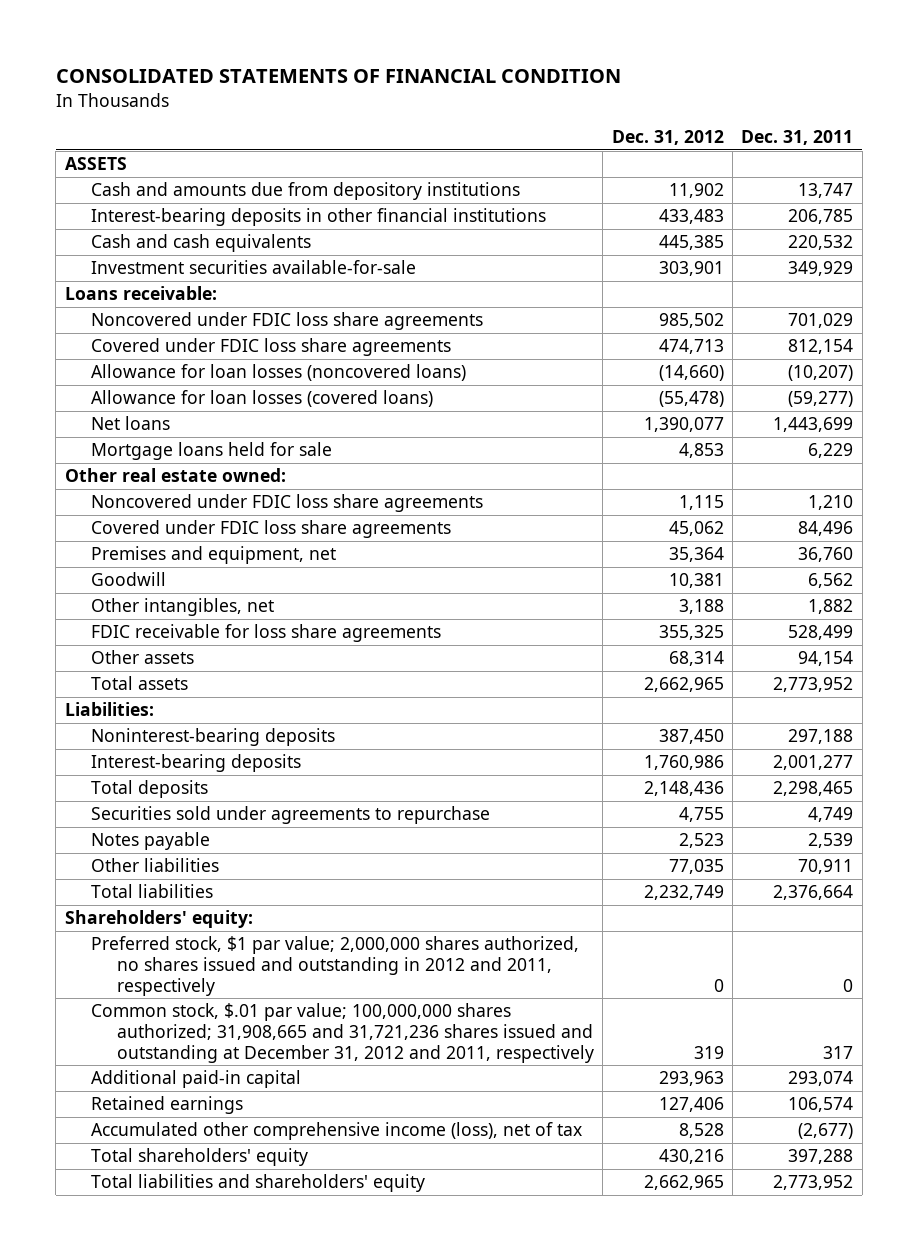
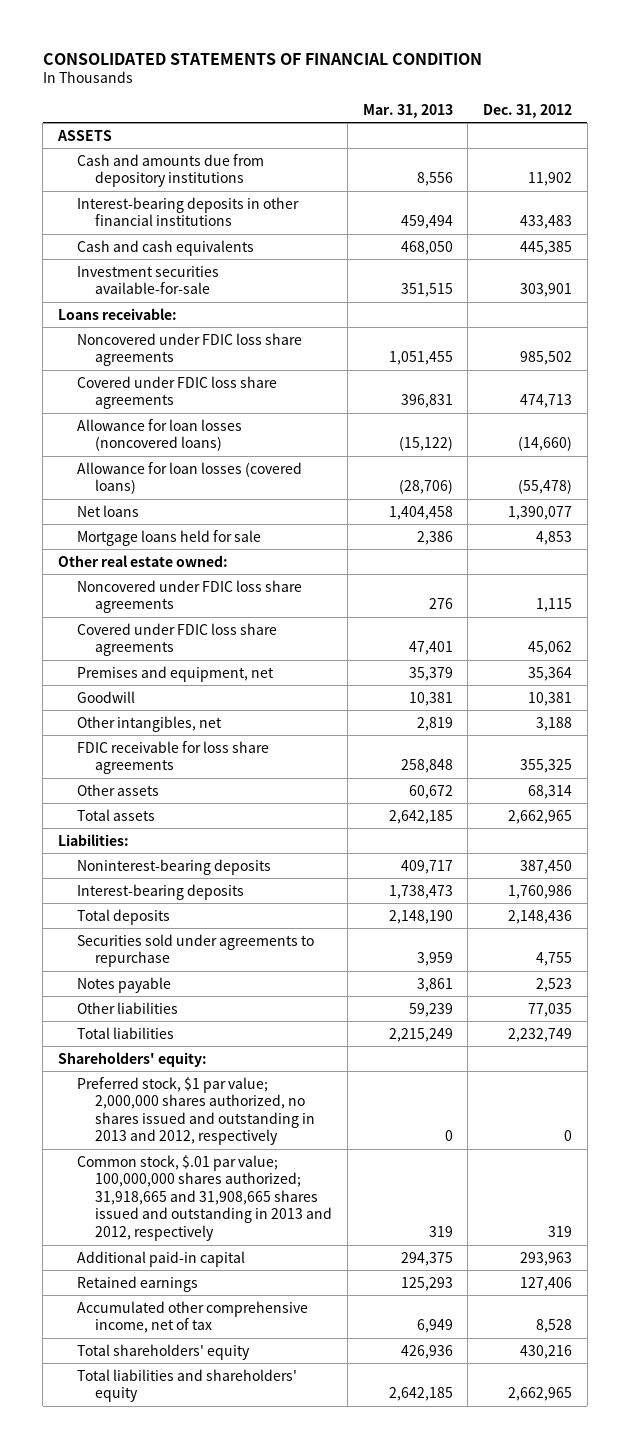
[741,130,854,146] Dec. 31, 2011 -> none
none -> [362,103,453,118] Mar. 31, 2013
[90,936,579,996] Preferred stock, $1 par value; 2,000,000 shares authorized, no shares issued and outstanding in 2012 and 2011, respectively -> [76,1076,316,1146] Preferred stock, $1 par value; 2,000,000 shares authorized, no shares issued and outstanding in 2013 and 2012, respectively
[90,1003,594,1063] Common stock, $.01 par value; 100,000,000 shares authorized; 31,908,665 and 31,721,236 shares issued and outstanding at December 31, 2012 and 2011, respectively -> [76,1154,333,1241] Common stock, $.01 par value; 100,000,000 shares authorized; 31,918,665 and 31,908,665 shares issued and outstanding in 2013 and 2012, respectively
[90,1122,582,1141] Accumulated other comprehensive income (loss), net of tax -> [76,1300,308,1334] Accumulated other comprehensive income, net of tax

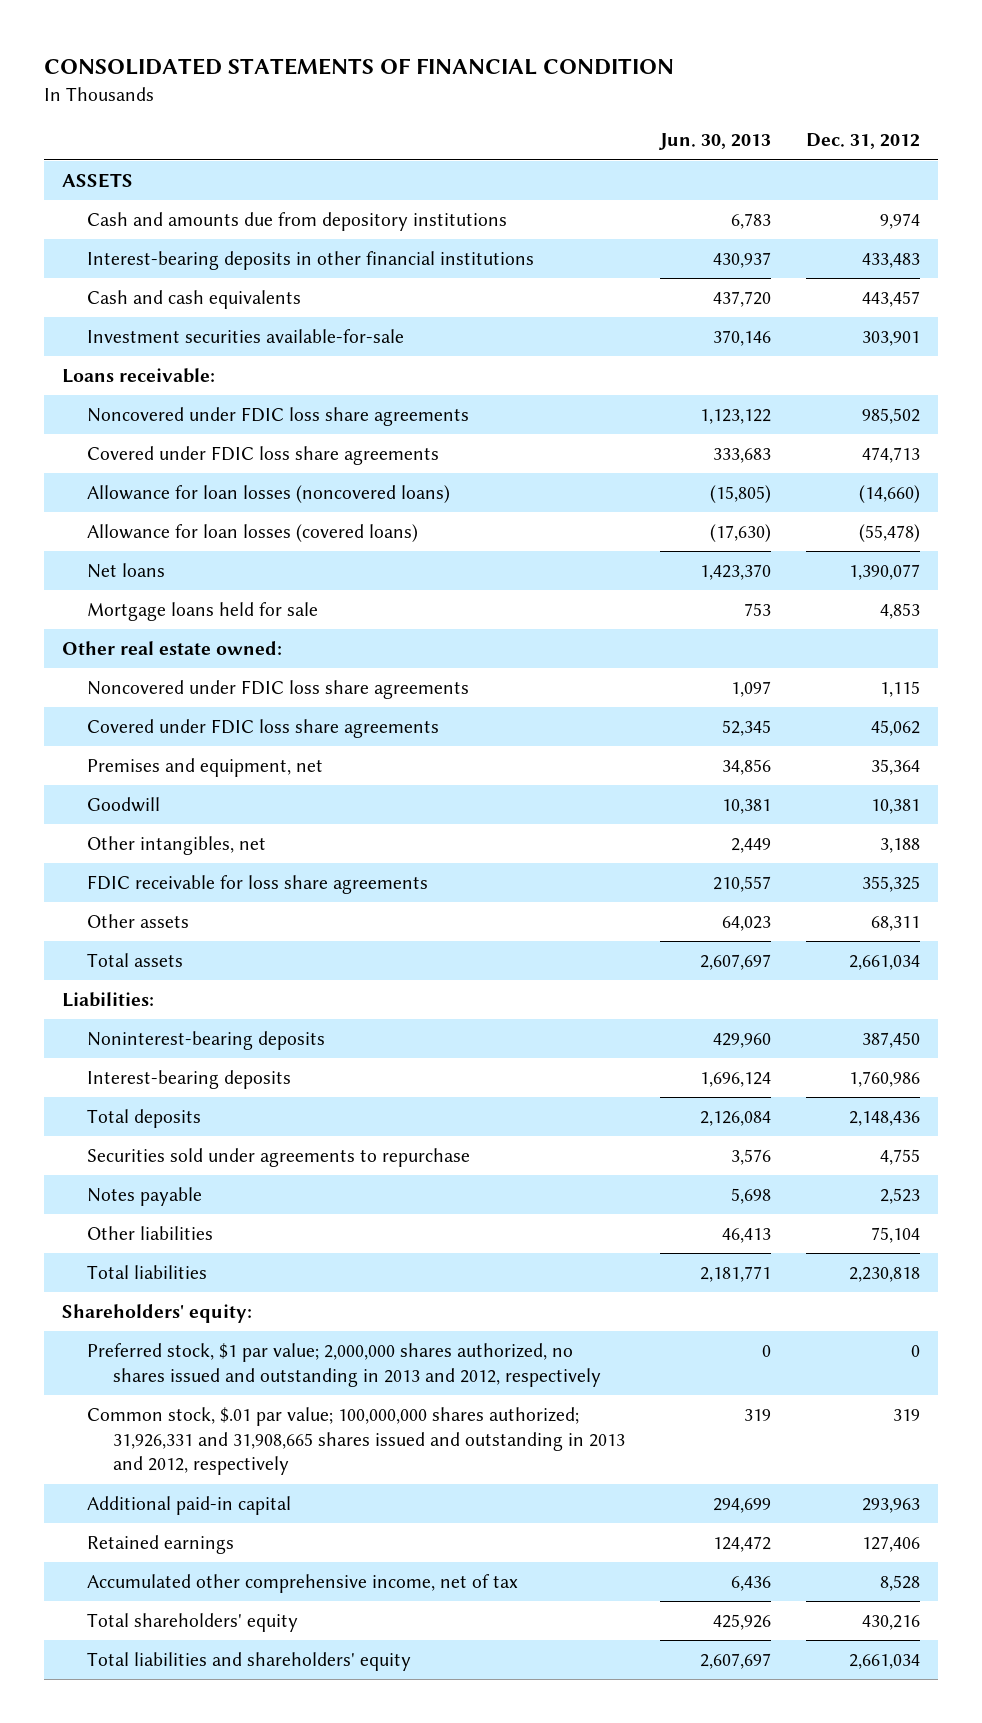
[362,103,453,118] Mar. 31, 2013 -> none
none -> [658,133,771,151] Jun. 30, 2013
[528,172,573,187] 11,902 -> [880,212,921,229] 9,974
[520,240,573,255] 445,385 -> [862,290,921,307] 443,457
[528,784,573,799] 68,314 -> [871,915,921,931] 68,311
[508,809,573,824] 2,662,965 -> [849,954,921,970] 2,661,034
[528,1002,573,1017] 77,035 -> [871,1226,921,1243] 75,104
[508,1027,573,1042] 2,232,749 -> [849,1266,921,1282] 2,230,818
[76,1154,333,1241] Common stock, $.01 par value; 100,000,000 shares authorized; 31,918,665 and 31,908,665 shares issued and outstanding in 2013 and 2012, respectively -> [87,1406,625,1476] Common stock, $.01 par value; 100,000,000 shares authorized; 31,926,331 and 31,908,665 shares issued and outstanding in 2013 and 2012, respectively
[508,1387,573,1402] 2,662,965 -> [849,1653,921,1669] 2,661,034

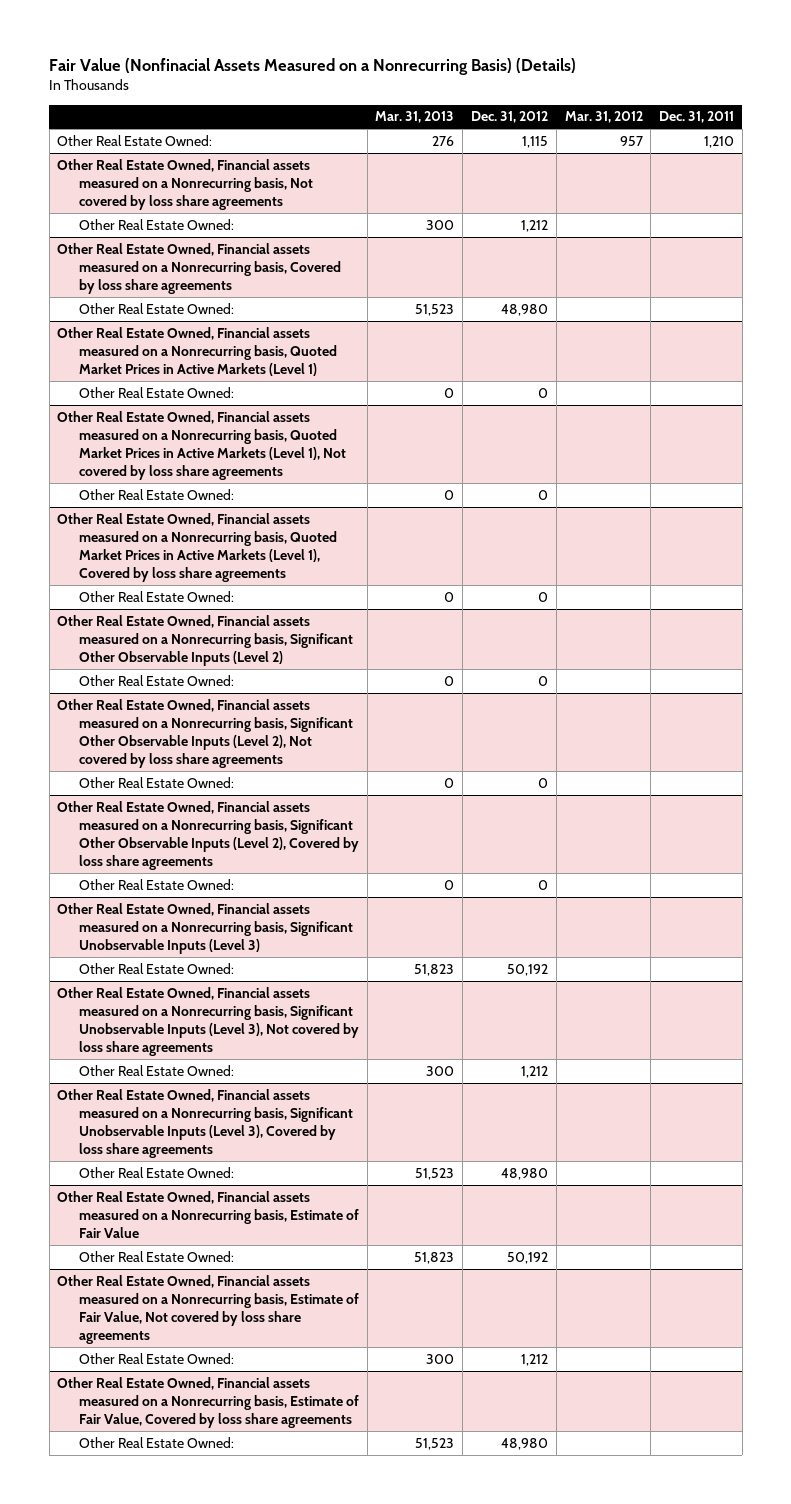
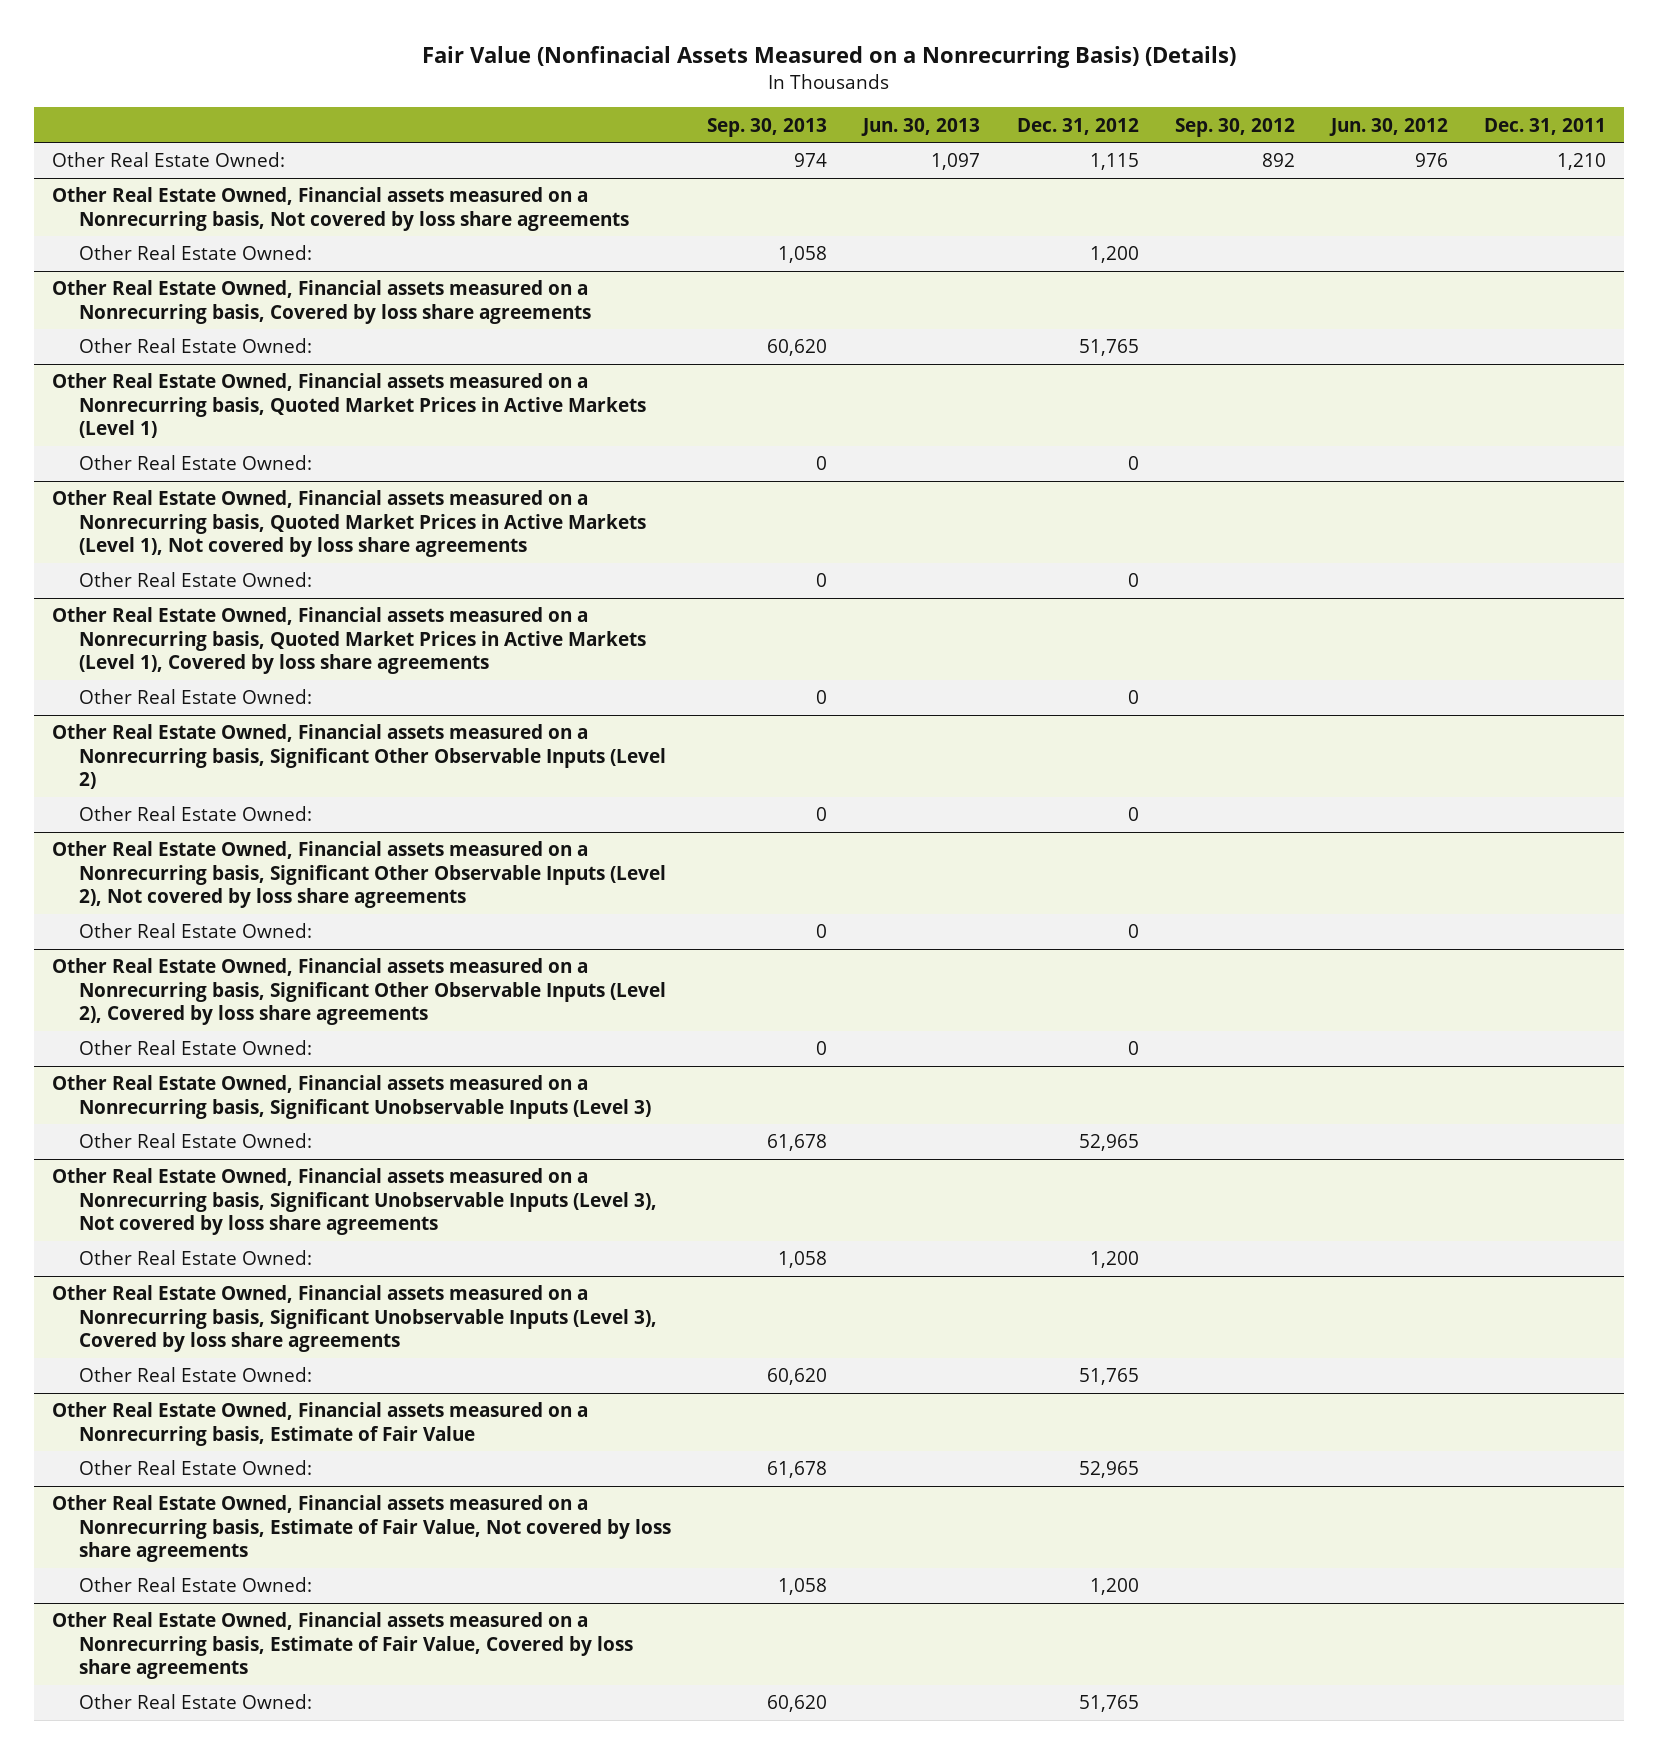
[375,111,455,124] Mar. 31, 2013 -> none
[564,111,643,124] Mar. 31, 2012 -> none
none -> [707,117,828,137] Sep. 30, 2013
none -> [861,117,981,136] Jun. 30, 2013
none -> [1174,117,1295,137] Sep. 30, 2012
none -> [1328,117,1448,136] Jun. 30, 2012
[521,219,549,232] 1,212 -> [1089,246,1139,264] 1,200
[501,303,549,316] 48,980 -> [1078,339,1139,357] 51,765
[507,963,549,976] 50,192 -> [1078,1134,1139,1152] 52,965
[521,1065,549,1078] 1,212 -> [1089,1251,1139,1269] 1,200
[501,1167,549,1180] 48,980 -> [1078,1368,1139,1386] 51,765
[507,1251,549,1264] 50,192 -> [1078,1461,1139,1479] 52,965
[521,1353,549,1366] 1,212 -> [1089,1578,1139,1596] 1,200
[501,1437,549,1450] 48,980 -> [1078,1695,1139,1713] 51,765

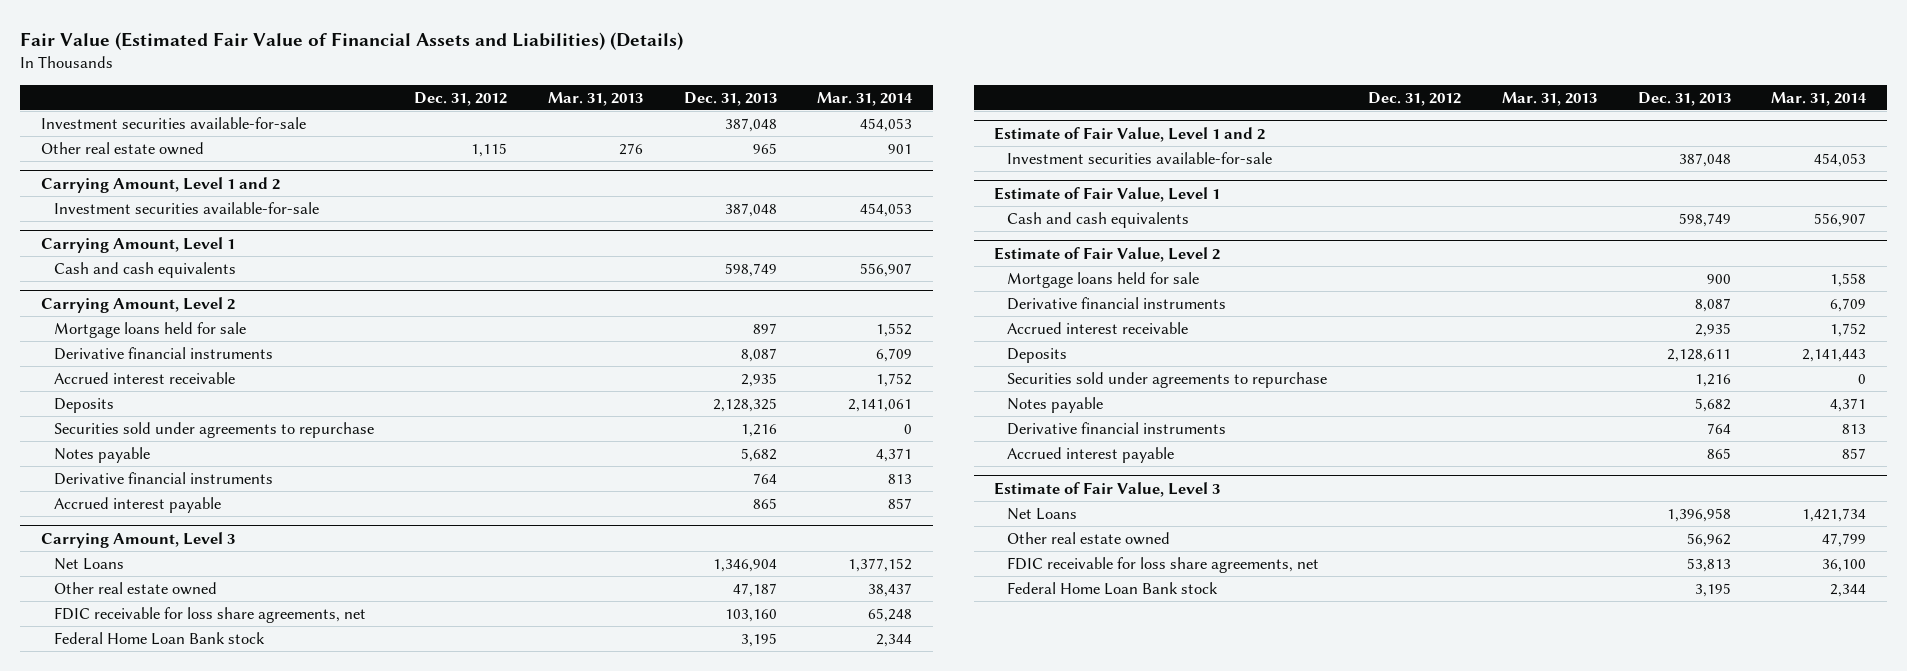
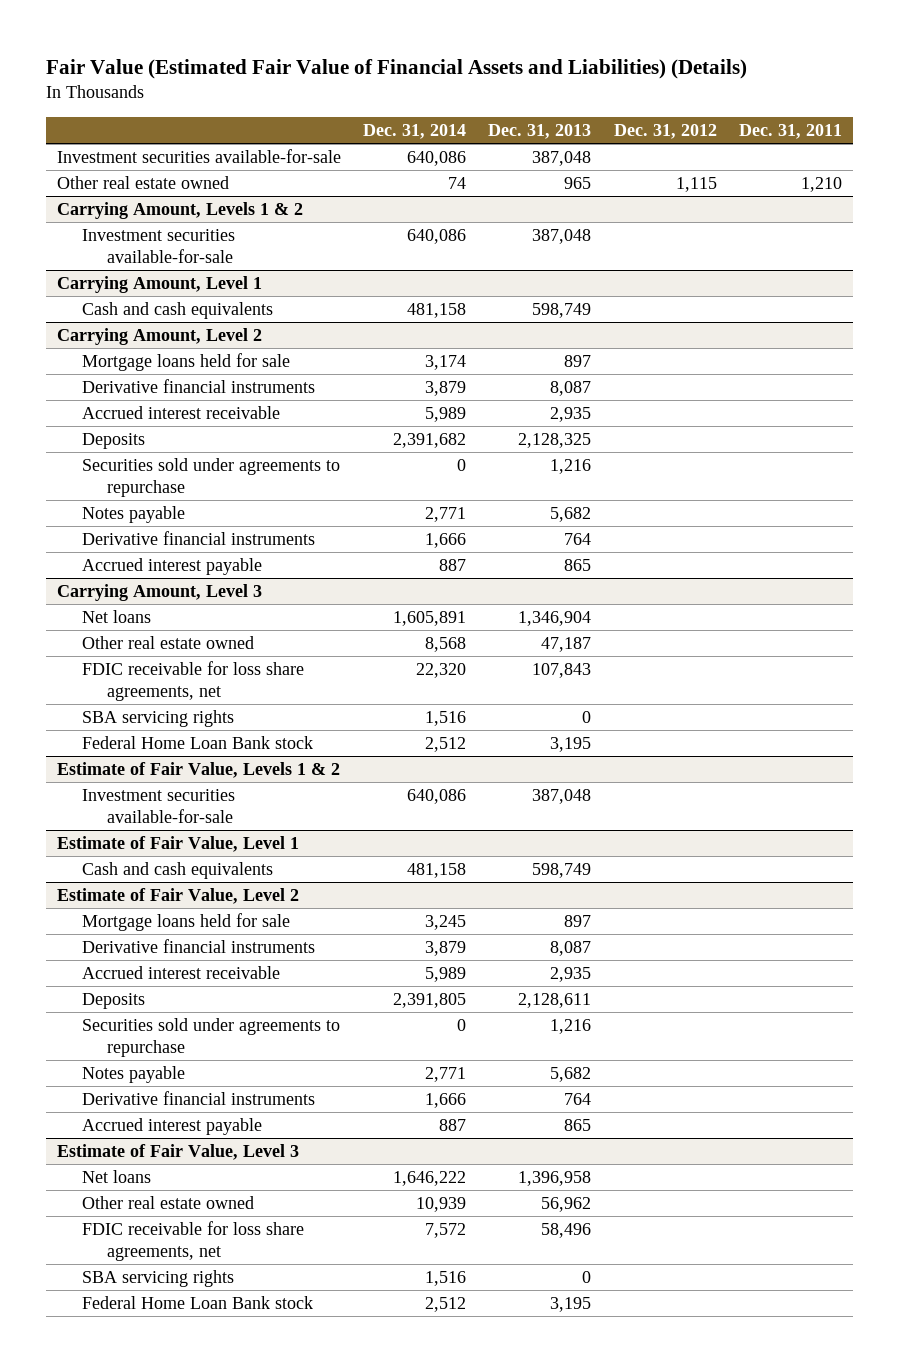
[548,91,644,106] Mar. 31, 2013 -> none
[817,91,914,106] Mar. 31, 2014 -> none
none -> [363,123,467,139] Dec. 31, 2014
none -> [739,123,843,139] Dec. 31, 2011
[40,176,280,193] Carrying Amount, Level 1 and 2 -> [56,202,303,220] Carrying Amount, Levels 1 & 2
[53,557,124,570] Net Loans -> [82,610,152,624] Net loans
[724,608,777,622] 103,160 -> [532,663,592,679] 107,843
none -> [82,710,235,728] SBA servicing rights
[994,126,1266,142] Estimate of Fair Value, Level 1 and 2 -> [56,762,340,779] Estimate of Fair Value, Levels 1 & 2
[1706,273,1731,284] 900 -> [564,915,592,928] 897
[1007,507,1078,520] Net Loans -> [82,1170,152,1184] Net loans
[1686,557,1731,572] 53,813 -> [541,1223,592,1239] 58,496
none -> [82,1270,235,1288] SBA servicing rights

